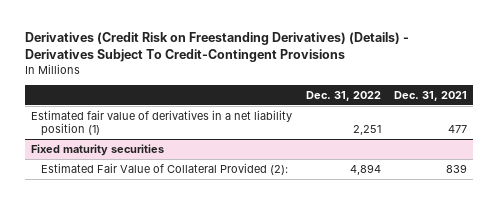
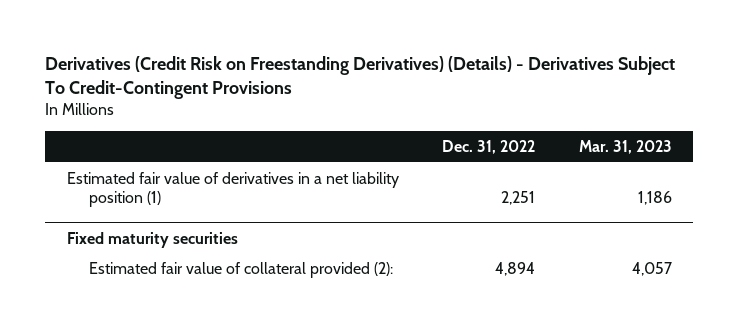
[393,90,467,101] Dec. 31, 2021 -> none
none -> [578,139,672,154] Mar. 31, 2023
[41,162,289,175] Estimated Fair Value of Collateral Provided (2): -> [88,261,393,278] Estimated fair value of collateral provided (2):

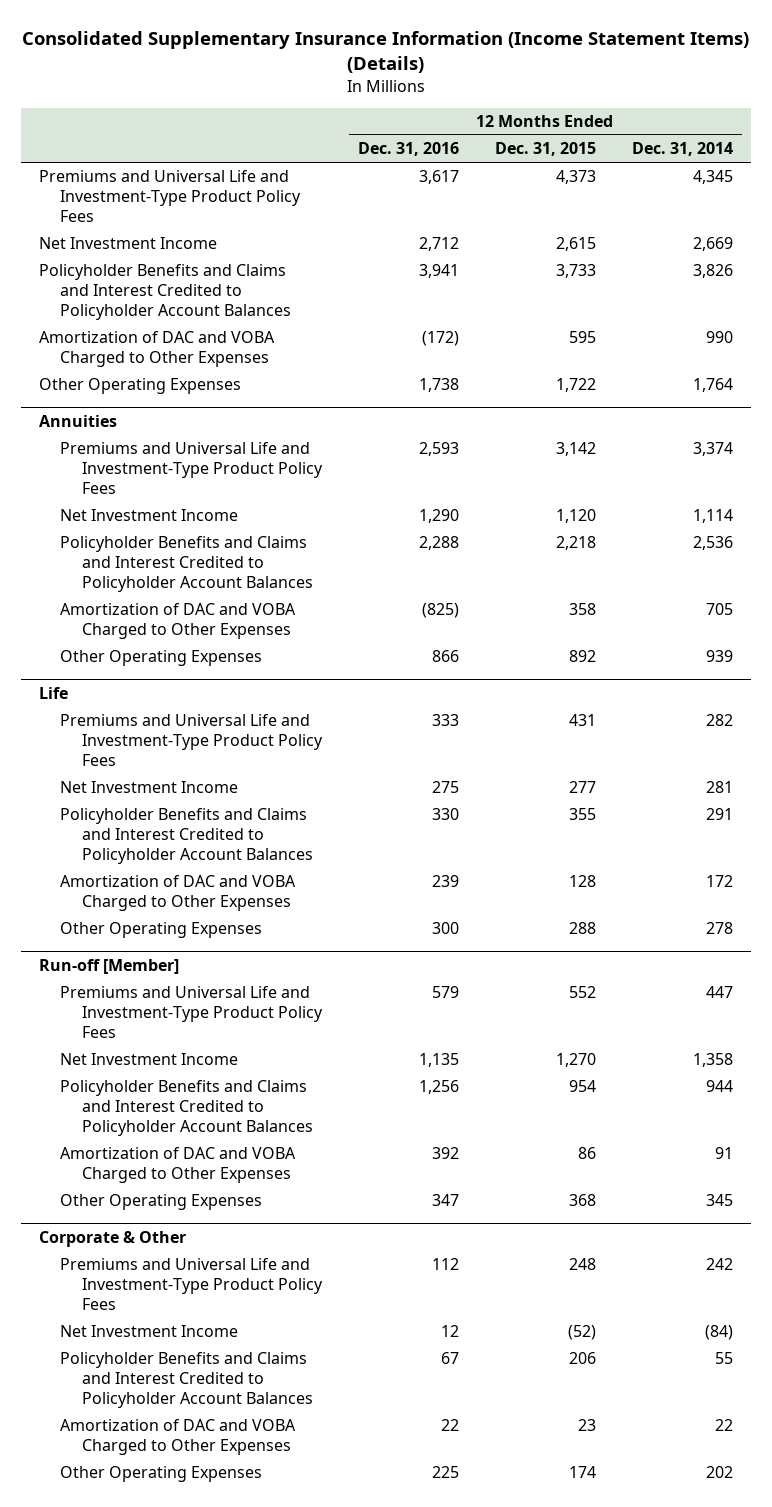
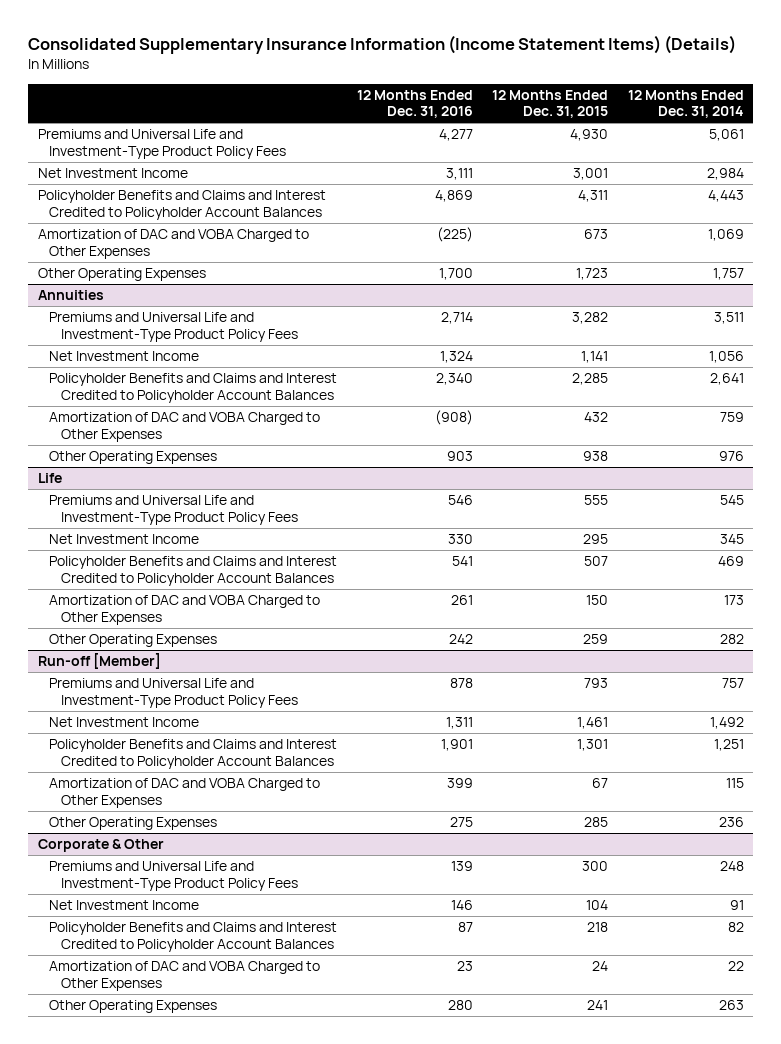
[418,170,459,185] 3,617 -> [438,129,473,142] 4,277
[555,170,596,185] 4,373 -> [570,129,609,142] 4,930
[692,170,733,185] 4,345 -> [708,129,744,142] 5,061
[418,237,459,252] 2,712 -> [445,168,473,181] 3,111
[555,237,596,252] 2,615 -> [573,168,609,181] 3,001
[692,237,733,252] 2,669 -> [706,168,744,181] 2,984
[418,264,459,279] 3,941 -> [434,190,473,203] 4,869
[555,264,596,279] 3,733 -> [578,190,609,203] 4,311
[692,264,733,279] 3,826 -> [707,190,744,203] 4,443
[421,331,459,347] (172) -> [436,227,473,243] (225)
[568,331,596,344] 595 -> [584,229,609,240] 673
[705,331,733,344] 990 -> [707,229,744,242] 1,069
[418,378,459,393] 1,738 -> [438,268,473,281] 1,700
[555,378,596,393] 1,722 -> [576,268,609,281] 1,723
[692,378,733,393] 1,764 -> [712,268,744,281] 1,757
[418,442,459,457] 2,593 -> [440,312,473,325] 2,714
[555,442,596,457] 3,142 -> [572,312,609,325] 3,282
[692,442,733,457] 3,374 -> [713,312,744,325] 3,511
[418,509,459,524] 1,290 -> [439,351,473,364] 1,324
[555,509,596,524] 1,120 -> [581,351,609,364] 1,141
[692,509,733,524] 1,114 -> [708,351,744,364] 1,056
[418,536,459,551] 2,288 -> [435,373,473,386] 2,340
[555,536,596,551] 2,218 -> [572,373,609,386] 2,285
[692,536,733,551] 2,536 -> [709,373,744,386] 2,641
[421,603,459,619] (825) -> [434,410,473,426] (908)
[568,603,596,616] 358 -> [584,412,609,423] 432
[705,603,733,616] 705 -> [719,412,744,423] 759
[431,650,459,663] 866 -> [446,451,473,462] 903
[568,650,596,663] 892 -> [583,451,609,462] 938
[705,650,733,663] 939 -> [718,451,744,462] 976
[431,714,459,727] 333 -> [447,495,473,506] 546
[568,714,596,727] 431 -> [584,495,609,506] 555
[705,714,733,727] 282 -> [719,495,744,506] 545
[431,781,459,794] 275 -> [447,534,473,545] 330
[568,781,596,794] 277 -> [583,534,609,545] 295
[705,781,733,794] 281 -> [719,534,744,545] 345
[431,808,459,821] 330 -> [451,556,473,567] 541
[568,808,596,821] 355 -> [584,556,609,567] 507
[705,808,733,821] 291 -> [717,556,744,567] 469
[431,875,459,888] 239 -> [450,595,473,606] 261
[568,875,596,888] 128 -> [586,595,609,606] 150
[705,875,733,888] 172 -> [723,595,744,606] 173
[431,922,459,935] 300 -> [448,634,473,645] 242
[568,922,596,935] 288 -> [583,634,609,645] 259
[705,922,733,935] 278 -> [719,634,744,645] 282
[431,986,459,999] 579 -> [449,678,473,689] 878
[568,986,596,999] 552 -> [584,678,609,689] 793
[705,986,733,999] 447 -> [721,678,744,689] 757
[418,1053,459,1068] 1,135 -> [445,717,473,730] 1,311
[555,1053,596,1068] 1,270 -> [577,717,609,730] 1,461
[692,1053,733,1068] 1,358 -> [709,717,744,730] 1,492
[418,1080,459,1095] 1,256 -> [440,739,473,752] 1,901
[568,1080,596,1093] 954 -> [577,739,609,752] 1,301
[705,1080,733,1093] 944 -> [713,739,744,752] 1,251
[431,1147,459,1160] 392 -> [446,778,473,789] 399
[577,1147,596,1160] 86 -> [592,778,609,789] 67
[714,1147,733,1160] 91 -> [725,778,744,789] 115
[431,1194,459,1207] 347 -> [449,817,473,828] 275
[568,1194,596,1207] 368 -> [584,817,609,828] 285
[705,1194,733,1207] 345 -> [718,817,744,828] 236
[431,1258,459,1271] 112 -> [450,861,473,872] 139
[568,1258,596,1271] 248 -> [582,861,609,872] 300
[705,1258,733,1271] 242 -> [719,861,744,872] 248
[440,1325,459,1338] 12 -> [450,900,473,911] 146
[567,1325,596,1341] (52) -> [586,900,609,911] 104
[704,1325,733,1341] (84) -> [729,900,744,911] 91
[440,1352,459,1365] 67 -> [457,922,473,933] 87
[568,1352,596,1365] 206 -> [587,922,609,933] 218
[714,1352,733,1365] 55 -> [727,922,744,933] 82
[440,1419,459,1432] 22 -> [456,961,473,972] 23
[577,1419,596,1432] 23 -> [592,961,609,972] 24
[431,1466,459,1479] 225 -> [447,1000,473,1011] 280
[568,1466,596,1479] 174 -> [587,1000,609,1011] 241
[705,1466,733,1479] 202 -> [718,1000,744,1011] 263

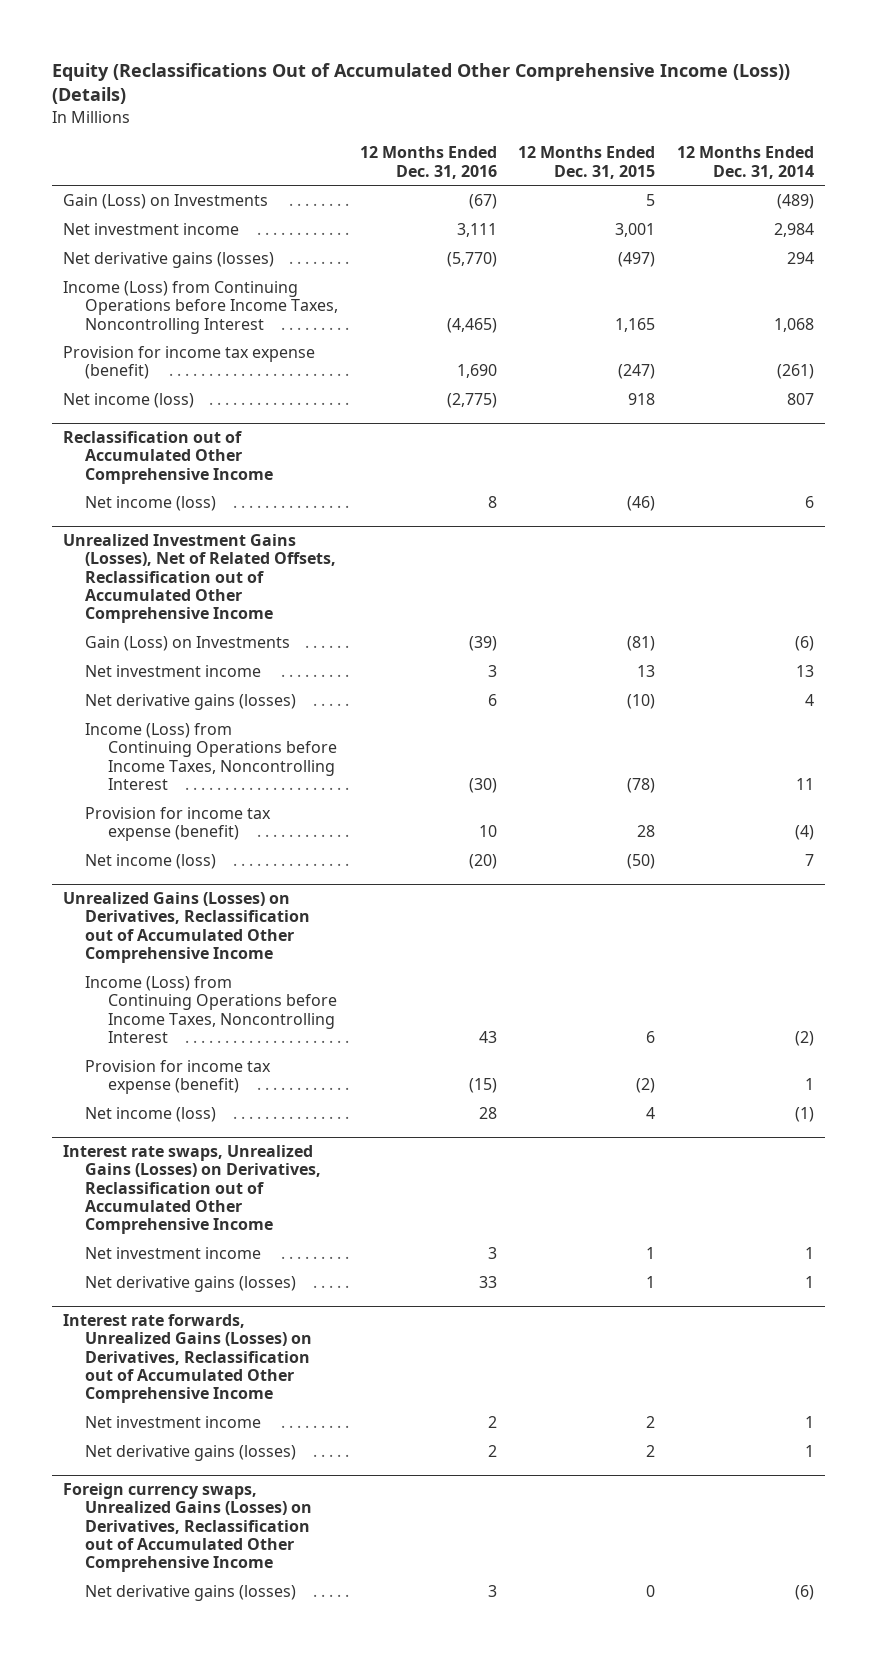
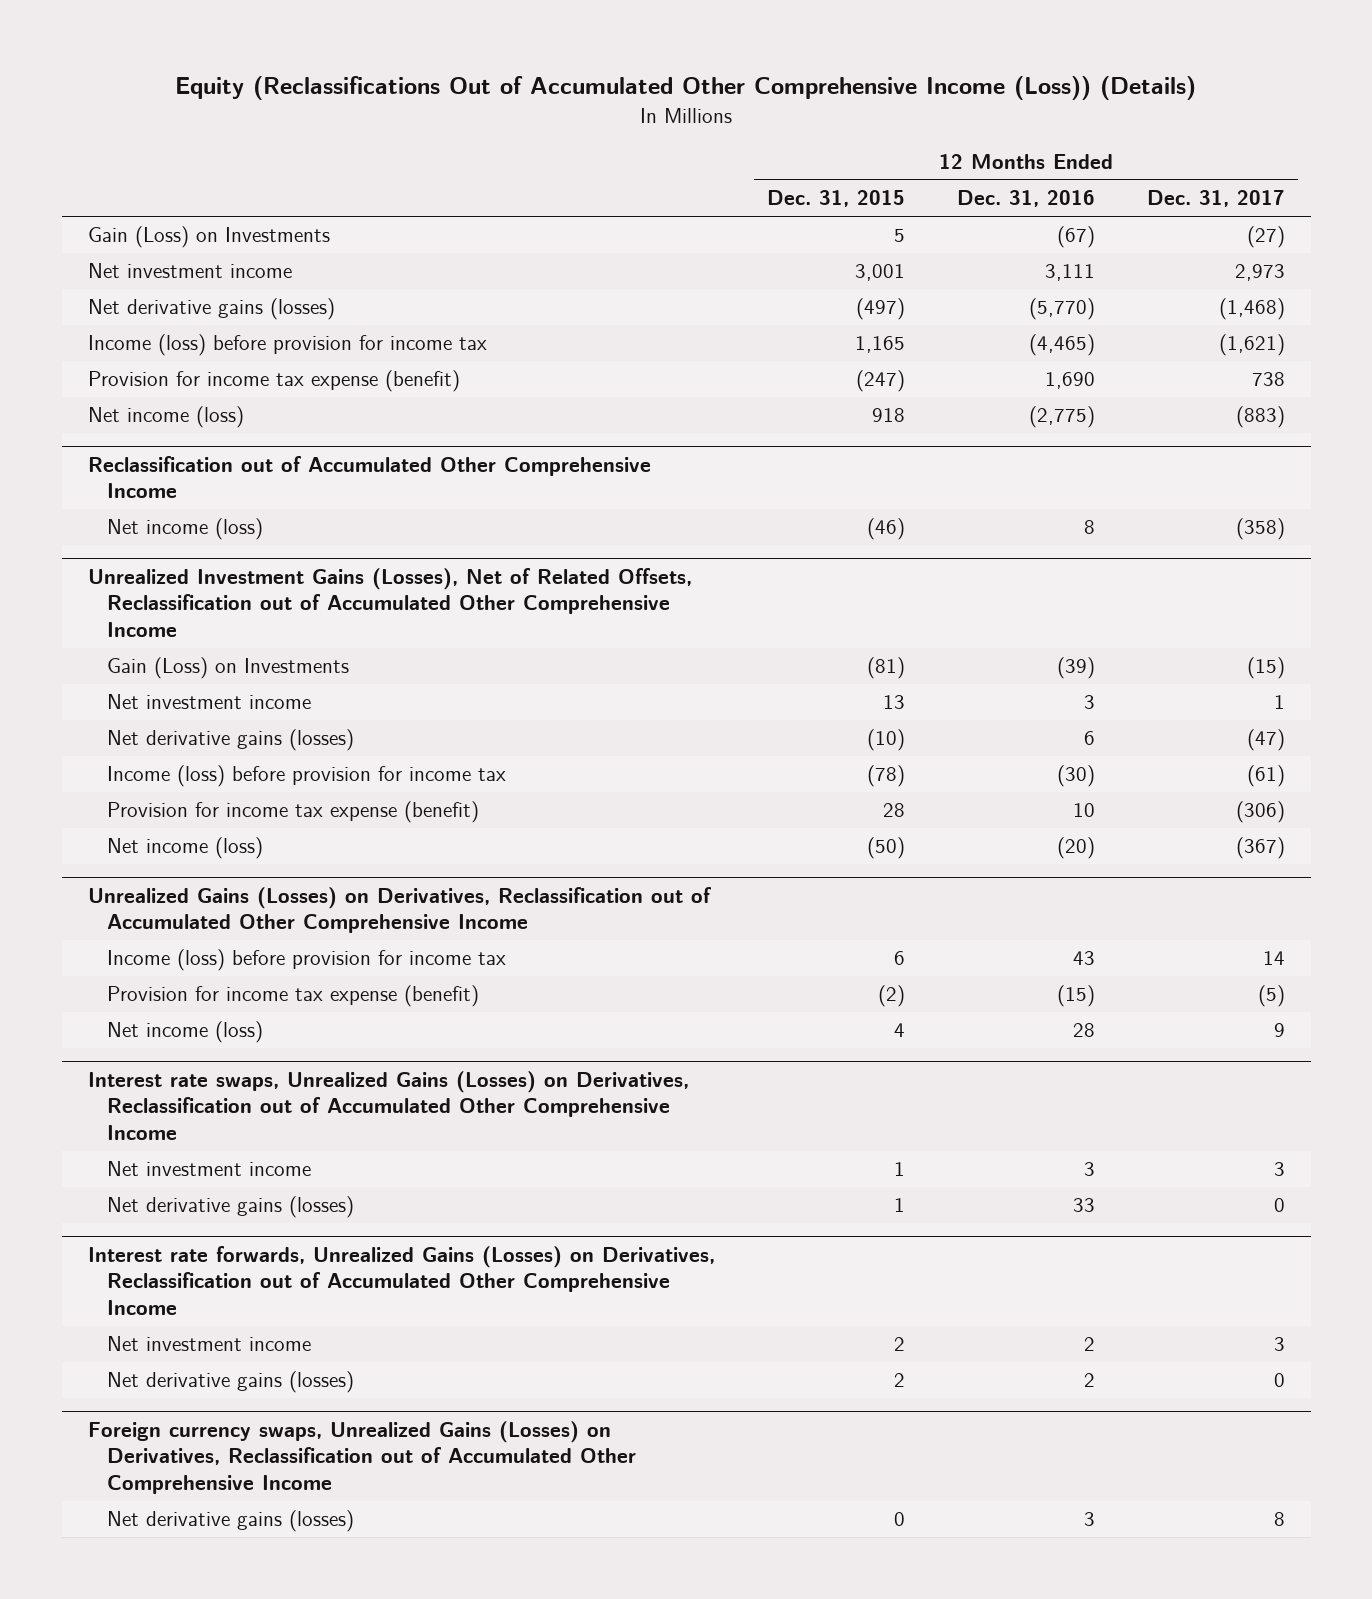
[677,146,815,179] 12 Months Ended Dec. 31, 2014 -> none
none -> [1146,190,1285,208] Dec. 31, 2017
[62,281,339,334] Income (Loss) from Continuing Operations before Income Taxes, Noncontrolling Interest -> [87,334,487,357] Income (loss) before provision for income tax
[85,723,337,790] Income (Loss) from Continuing Operations before Income Taxes, Noncontrolling Interest -> [106,765,506,788] Income (loss) before provision for income tax
[85,976,337,1043] Income (Loss) from Continuing Operations before Income Taxes, Noncontrolling Interest -> [106,949,506,972] Income (loss) before provision for income tax

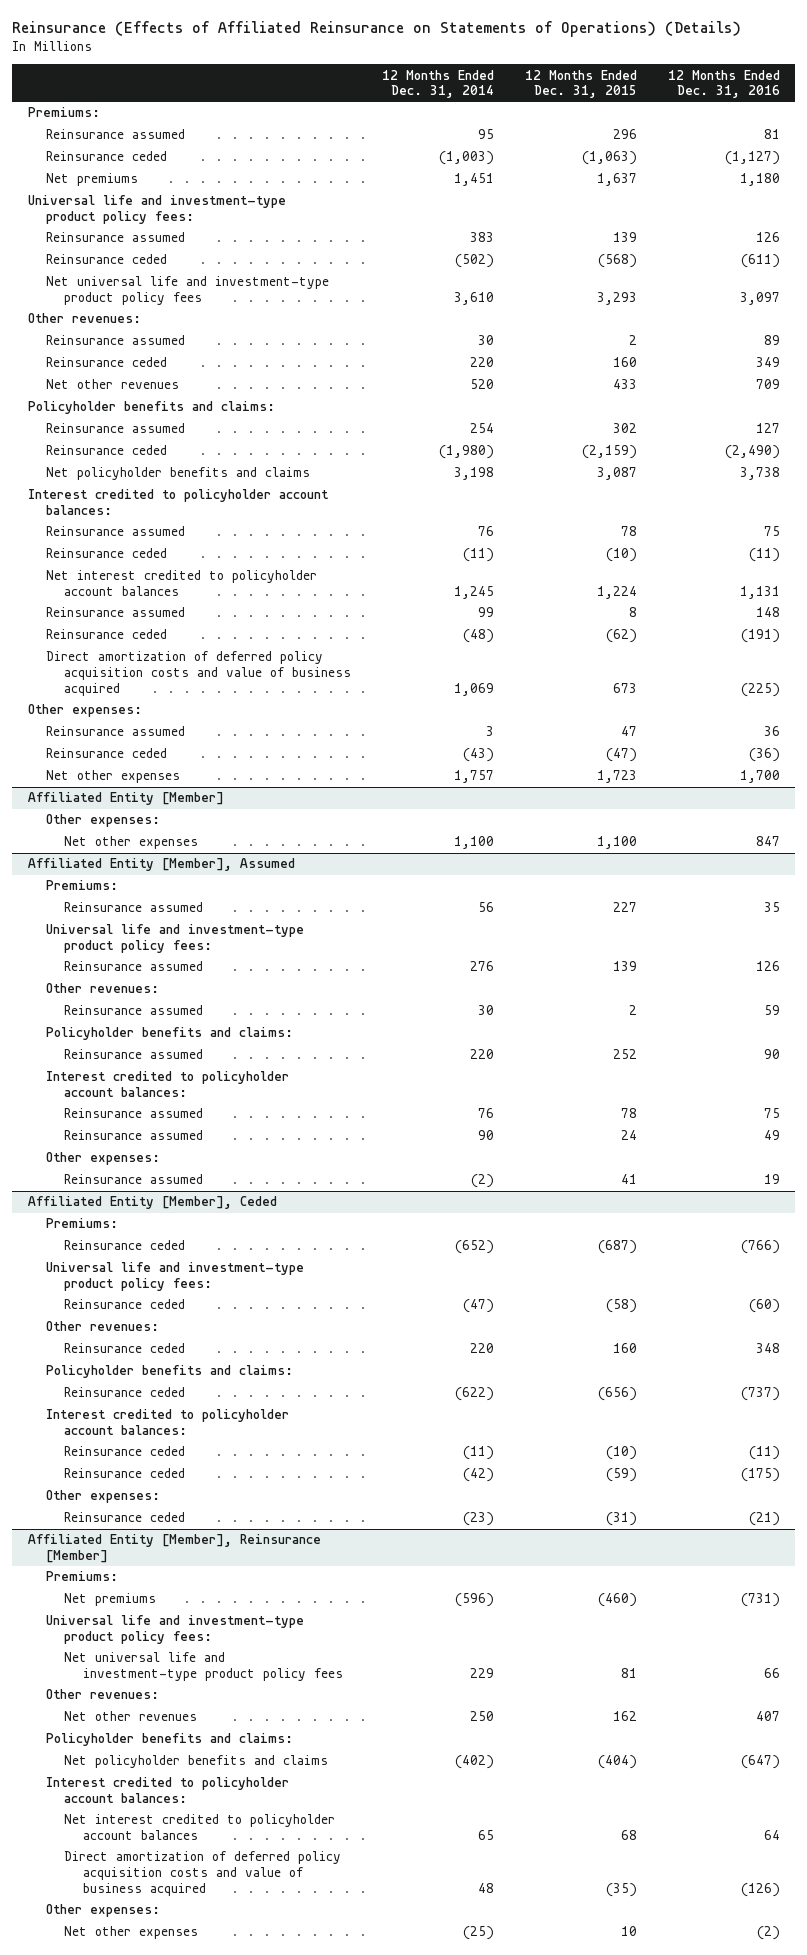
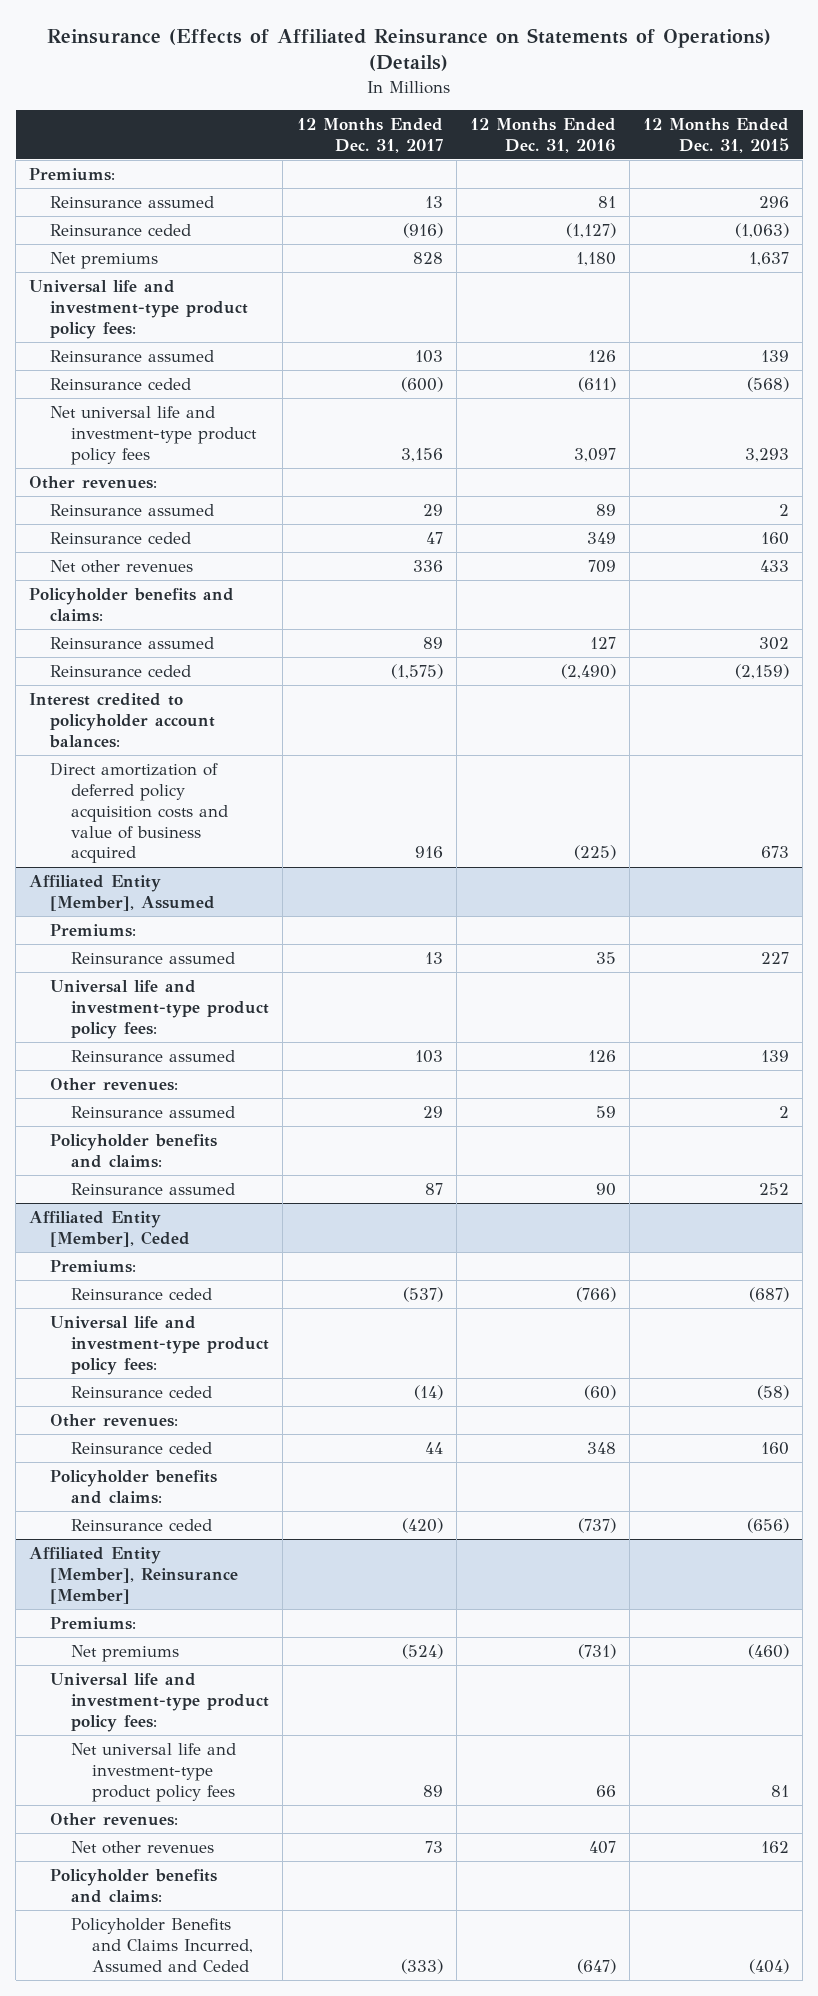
[382,69,495,99] 12 Months Ended Dec. 31, 2014 -> none
none -> [296,117,443,153] 12 Months Ended Dec. 31, 2017
[46,467,311,481] Net policyholder benefits and claims -> none
[46,526,186,537] Reinsurance assumed -> none
[46,548,168,559] Reinsurance ceded -> none
[46,570,318,597] Net interest credited to policyholder account balances -> none
[46,607,186,618] Reinsurance assumed -> none
[46,629,168,640] Reinsurance ceded -> none
[27,704,142,718] Other expenses: -> none
[46,726,186,737] Reinsurance assumed -> none
[46,748,168,759] Reinsurance ceded -> none
[46,770,181,784] Net other expenses -> none
[27,792,224,806] Affiliated Entity [Member] -> none
[46,814,161,828] Other expenses: -> none
[64,836,199,850] Net other expenses -> none
[46,1071,290,1098] Interest credited to policyholder account balances: -> none
[64,1108,204,1119] Reinsurance assumed -> none
[64,1130,204,1141] Reinsurance assumed -> none
[46,1152,161,1166] Other expenses: -> none
[64,1174,204,1185] Reinsurance assumed -> none
[46,1409,290,1436] Interest credited to policyholder account balances: -> none
[64,1446,186,1457] Reinsurance ceded -> none
[64,1468,186,1479] Reinsurance ceded -> none
[46,1490,161,1504] Other expenses: -> none
[64,1512,186,1523] Reinsurance ceded -> none
[46,1777,290,1804] Interest credited to policyholder account balances: -> none
[64,1814,336,1841] Net interest credited to policyholder account balances -> none
[64,1851,342,1896] Direct amortization of deferred policy acquisition costs and value of business acquired -> none
[46,1904,161,1918] Other expenses: -> none
[64,1926,199,1940] Net other expenses -> none
[64,1755,329,1769] Net policyholder benefits and claims -> [71,1918,254,1972] Policyholder Benefits and Claims Incurred, Assumed and Ceded

